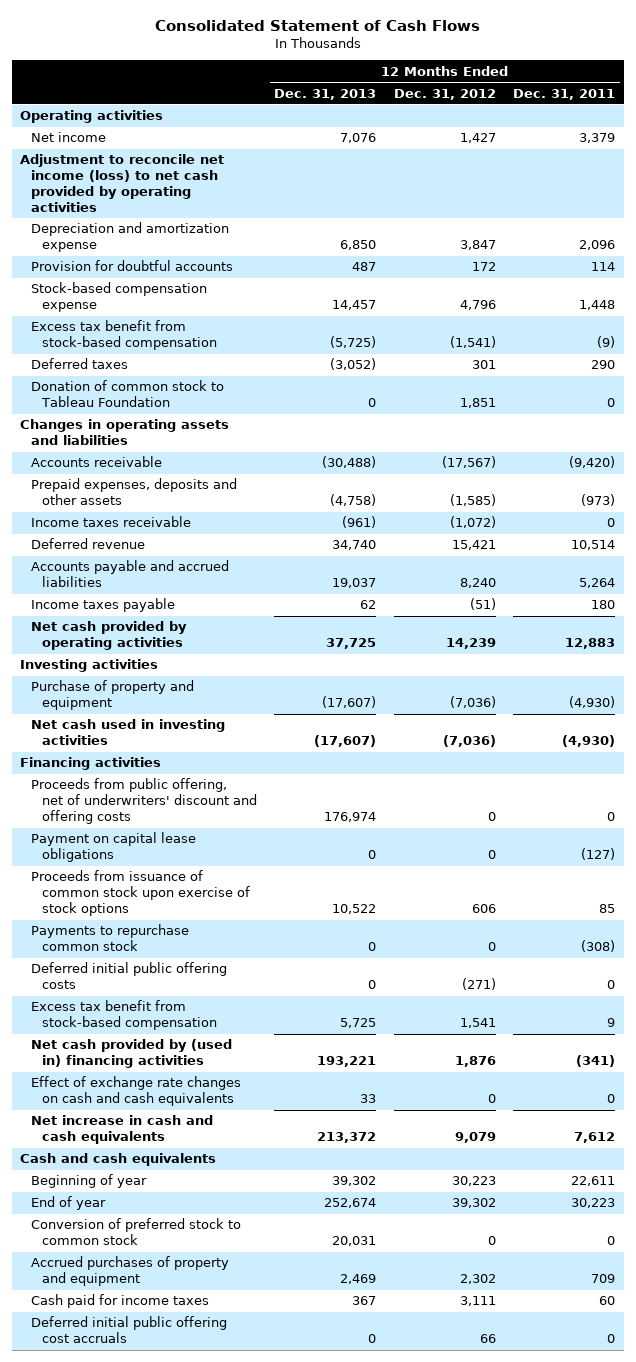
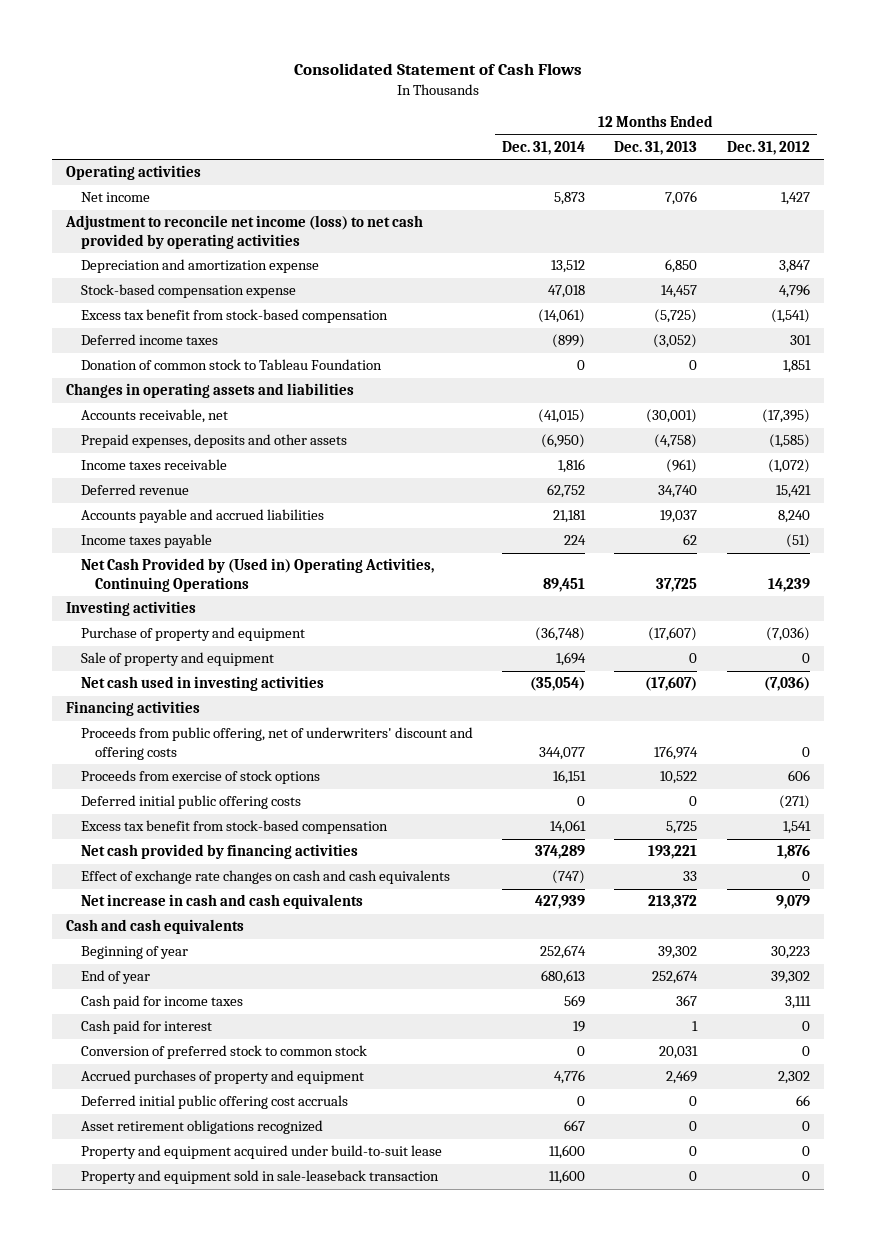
[513,88,616,100] Dec. 31, 2011 -> none
none -> [502,141,586,156] Dec. 31, 2014
[31,260,234,272] Provision for doubtful accounts -> none
[31,358,129,370] Deferred taxes -> [80,334,218,346] Deferred income taxes
[31,456,163,468] Accounts receivable -> [80,409,228,424] Accounts receivable, net
[322,456,377,469] (30,488) -> [646,409,698,424] (30,001)
[441,456,496,469] (17,567) -> [761,409,810,424] (17,395)
[31,621,188,651] Net cash provided by operating activities -> [80,558,434,592] Net Cash Provided by (Used in) Operating Activities, Continuing Operations
none -> [80,652,274,667] Sale of property and equipment
[31,832,197,863] Payment on capital lease obligations -> none
[31,924,190,952] Payments to repurchase common stock -> none
[31,870,250,917] Proceeds from issuance of common stock upon exercise of stock options -> [80,770,320,785] Proceeds from exercise of stock options
[31,1039,233,1069] Net cash provided by (used in) financing activities -> [80,844,358,860] Net cash provided by financing activities
[31,1294,210,1309] Cash paid for income taxes -> [80,995,243,1010] Cash paid for income taxes
none -> [80,1020,212,1035] Cash paid for interest
none -> [80,1120,323,1135] Asset retirement obligations recognized
none -> [80,1145,442,1160] Property and equipment acquired under build-to-suit lease
none -> [80,1170,439,1185] Property and equipment sold in sale-leaseback transaction

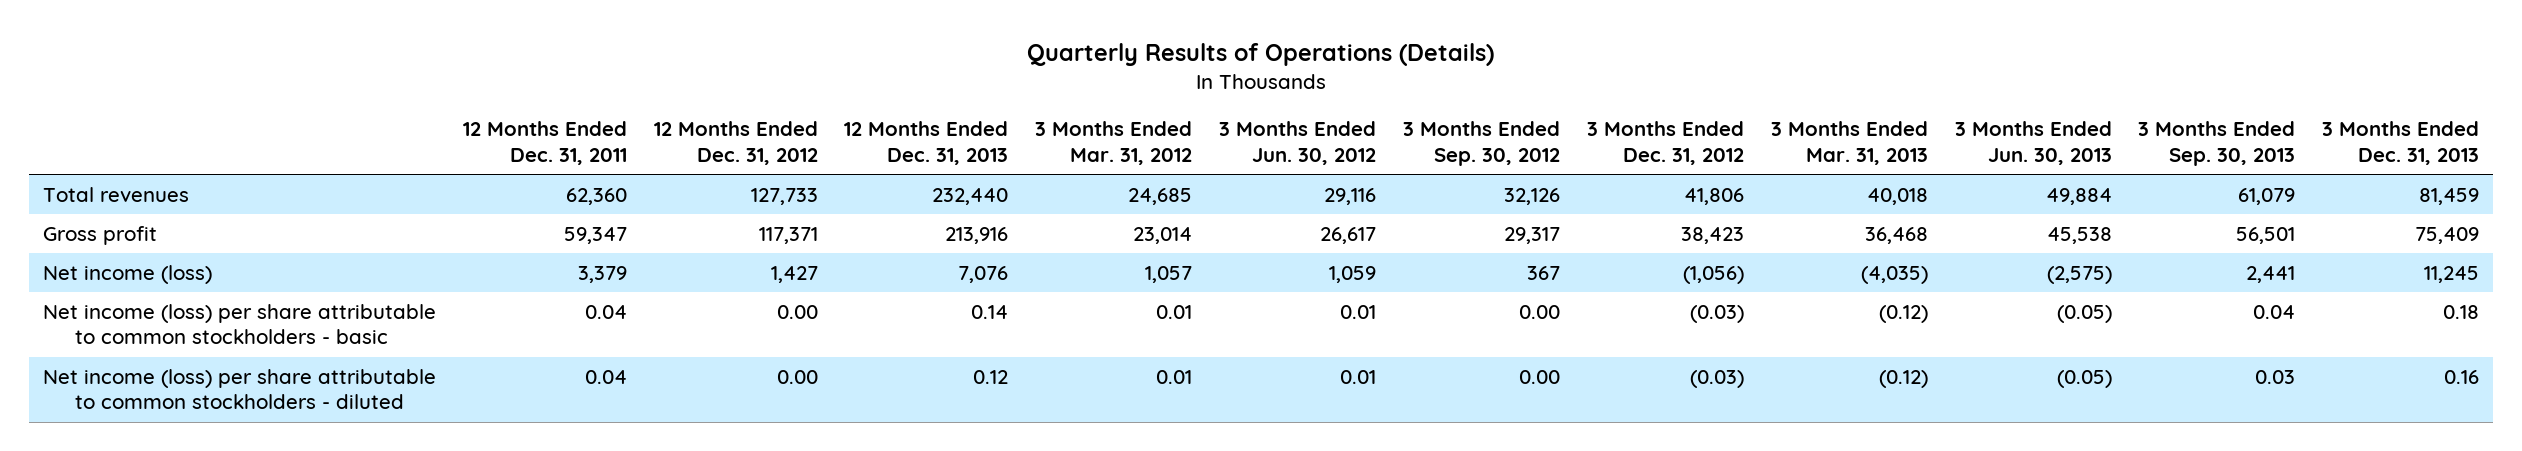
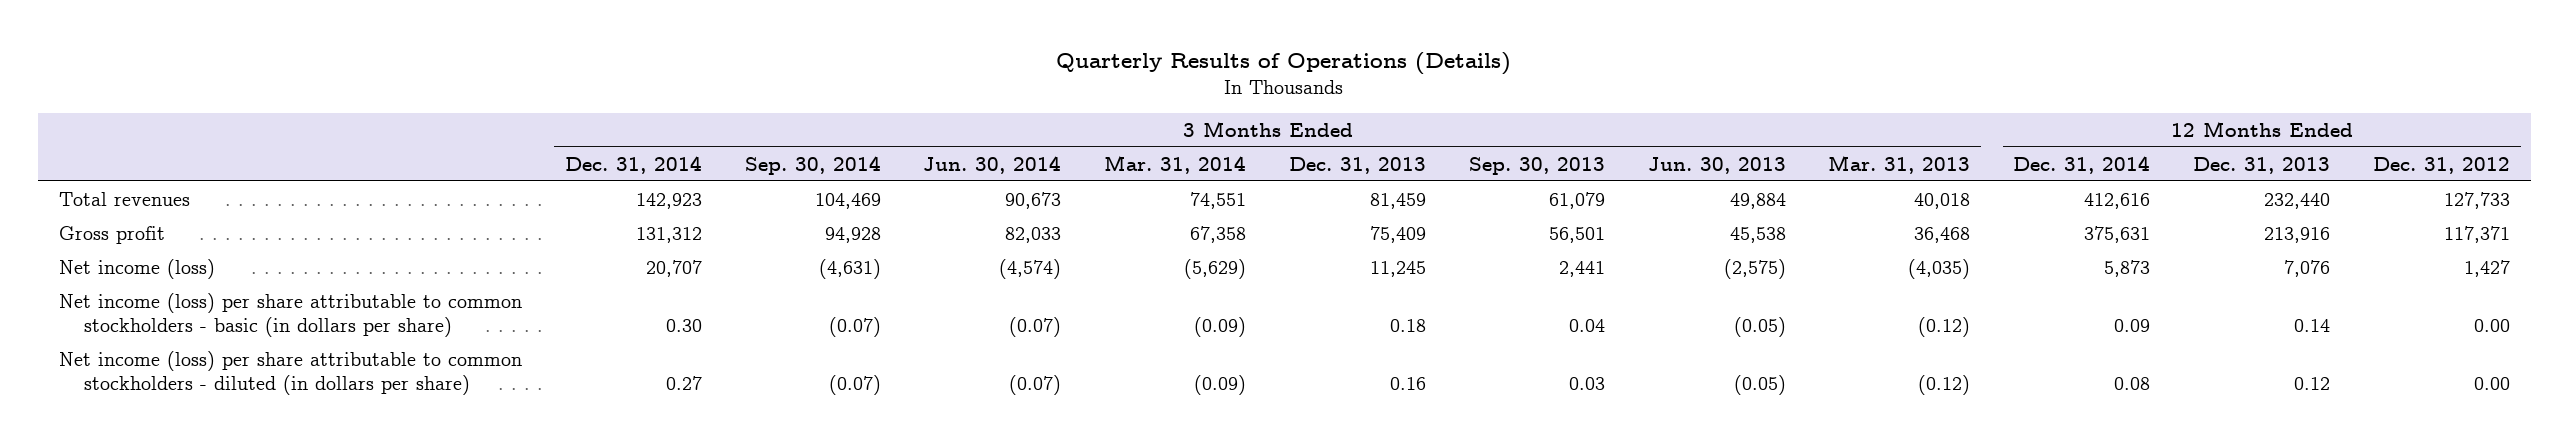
[462,121,627,165] 12 Months Ended Dec. 31, 2011 -> none
[1035,121,1193,165] 3 Months Ended Mar. 31, 2012 -> none
[1219,121,1377,165] 3 Months Ended Jun. 30, 2012 -> none
[1403,121,1561,166] 3 Months Ended Sep. 30, 2012 -> none
[1586,121,1744,165] 3 Months Ended Dec. 31, 2012 -> none
none -> [564,155,702,174] Dec. 31, 2014
none -> [744,155,881,175] Sep. 30, 2014
none -> [923,155,1062,174] Jun. 30, 2014
none -> [1104,154,1247,174] Mar. 31, 2014
none -> [2013,155,2151,174] Dec. 31, 2014
[42,303,436,345] Net income (loss) per share attributable to common stockholders - basic -> [58,292,522,337] Net income (loss) per share attributable to common stockholders - basic (in dollars per share)
[42,368,436,410] Net income (loss) per share attributable to common stockholders - diluted -> [58,350,522,395] Net income (loss) per share attributable to common stockholders - diluted (in dollars per share)

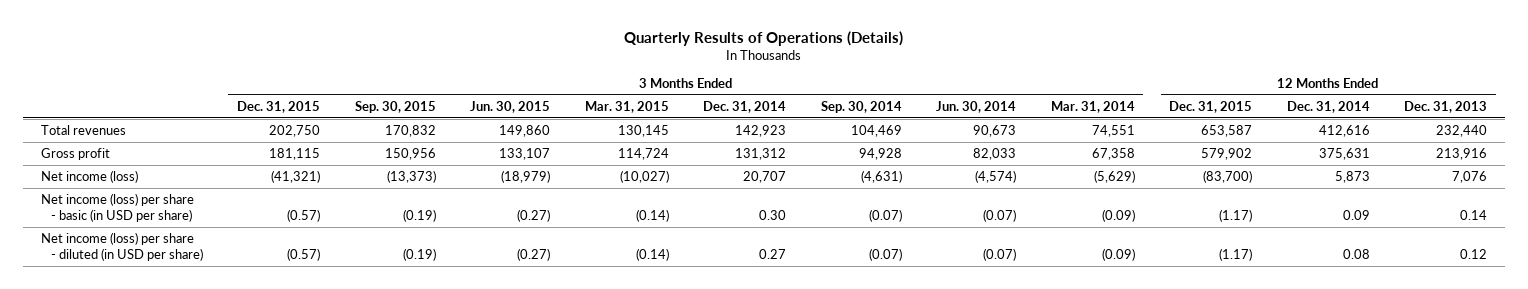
[1289,156,1427,174] Dec. 31, 2013 -> none
[1468,156,1605,175] Sep. 30, 2013 -> none
[1647,156,1786,174] Jun. 30, 2013 -> none
[1828,154,1971,174] Mar. 31, 2013 -> none
[2372,156,2510,174] Dec. 31, 2012 -> none
none -> [237,100,321,113] Dec. 31, 2015
none -> [354,100,436,113] Sep. 30, 2015
none -> [470,100,551,113] Jun. 30, 2015
none -> [584,100,669,113] Mar. 31, 2015
none -> [1169,100,1253,113] Dec. 31, 2015
[58,292,522,337] Net income (loss) per share attributable to common stockholders - basic (in dollars per share) -> [40,192,194,223] Net income (loss) per share - basic (in USD per share)
[58,350,522,395] Net income (loss) per share attributable to common stockholders - diluted (in dollars per share) -> [40,231,203,262] Net income (loss) per share - diluted (in USD per share)

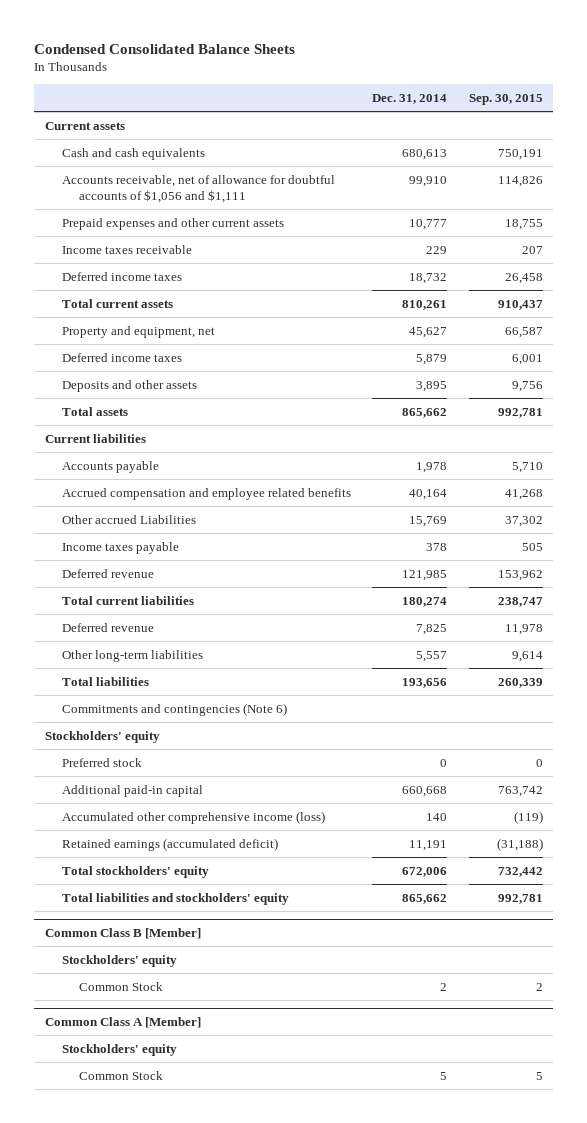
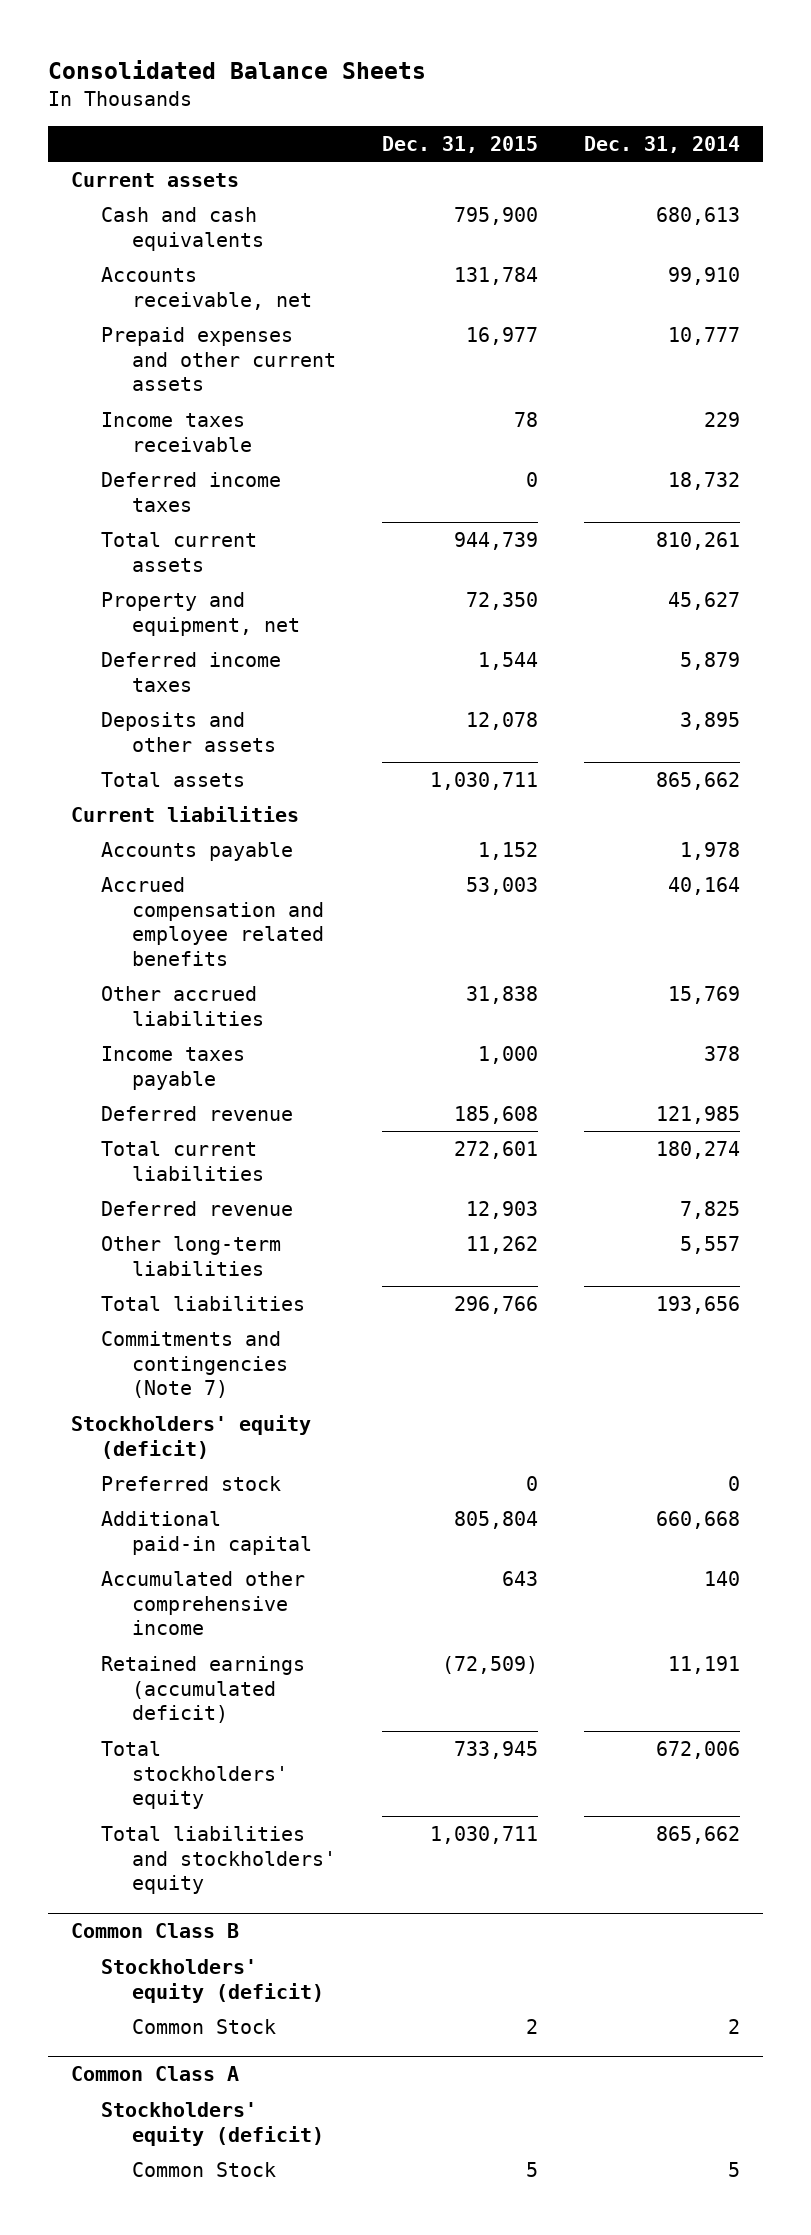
[33,43,295,54] Condensed Consolidated Balance Sheets -> [48,60,427,80] Consolidated Balance Sheets
[468,94,543,106] Sep. 30, 2015 -> none
none -> [381,136,538,154] Dec. 31, 2015
[61,174,335,204] Accounts receivable, net of allowance for doubtful accounts of $1,056 and $1,111 -> [101,266,312,310] Accounts receivable, net
[61,514,196,524] Other accrued Liabilities -> [101,985,264,1026] Other accrued liabilities
[61,702,287,716] Commitments and contingencies (Note 6) -> [101,1330,288,1399] Commitments and contingencies (Note 7)
[44,730,160,743] Stockholders' equity -> [71,1414,312,1459] Stockholders' equity (deficit)
[61,810,325,824] Accumulated other comprehensive income (loss) -> [101,1570,306,1636] Accumulated other comprehensive income
[44,927,201,939] Common Class B [Member] -> [71,1923,240,1939] Common Class B
[61,954,177,967] Stockholders' equity -> [101,1958,324,2003] Stockholders' equity (deficit)
[44,1016,201,1028] Common Class A [Member] -> [71,2066,240,2082] Common Class A
[61,1043,177,1056] Stockholders' equity -> [101,2101,324,2146] Stockholders' equity (deficit)

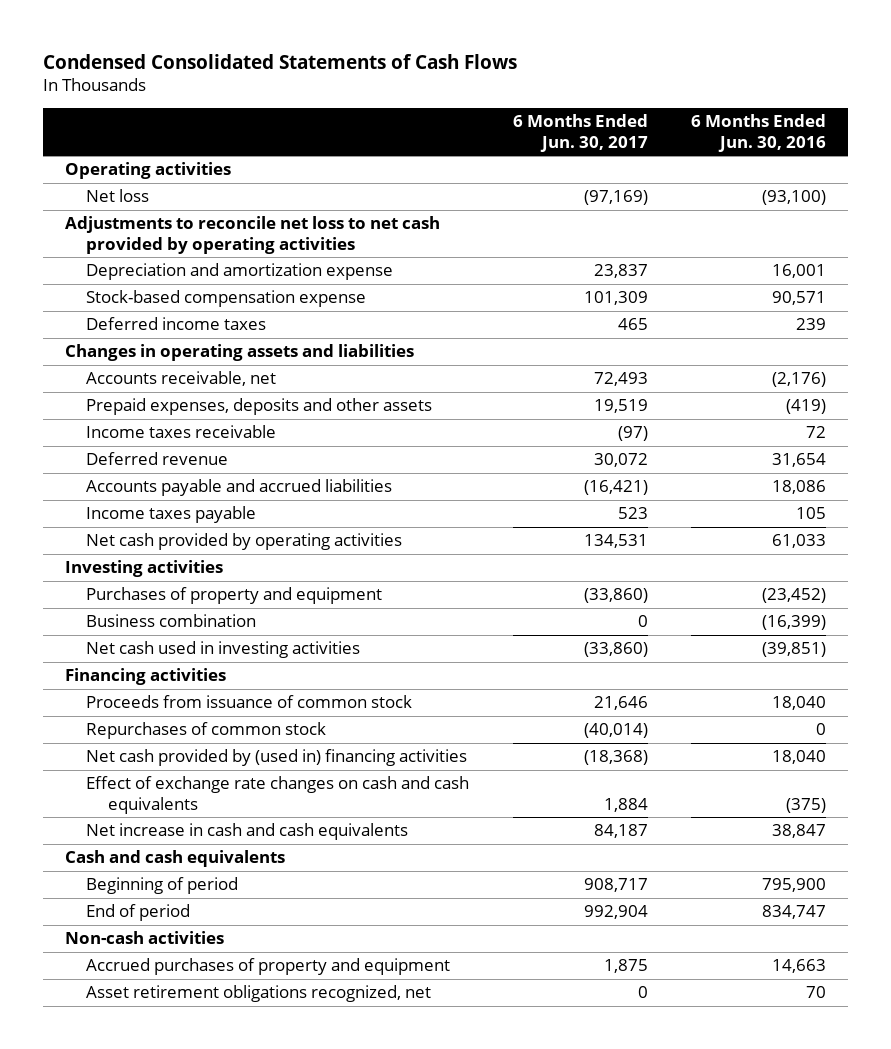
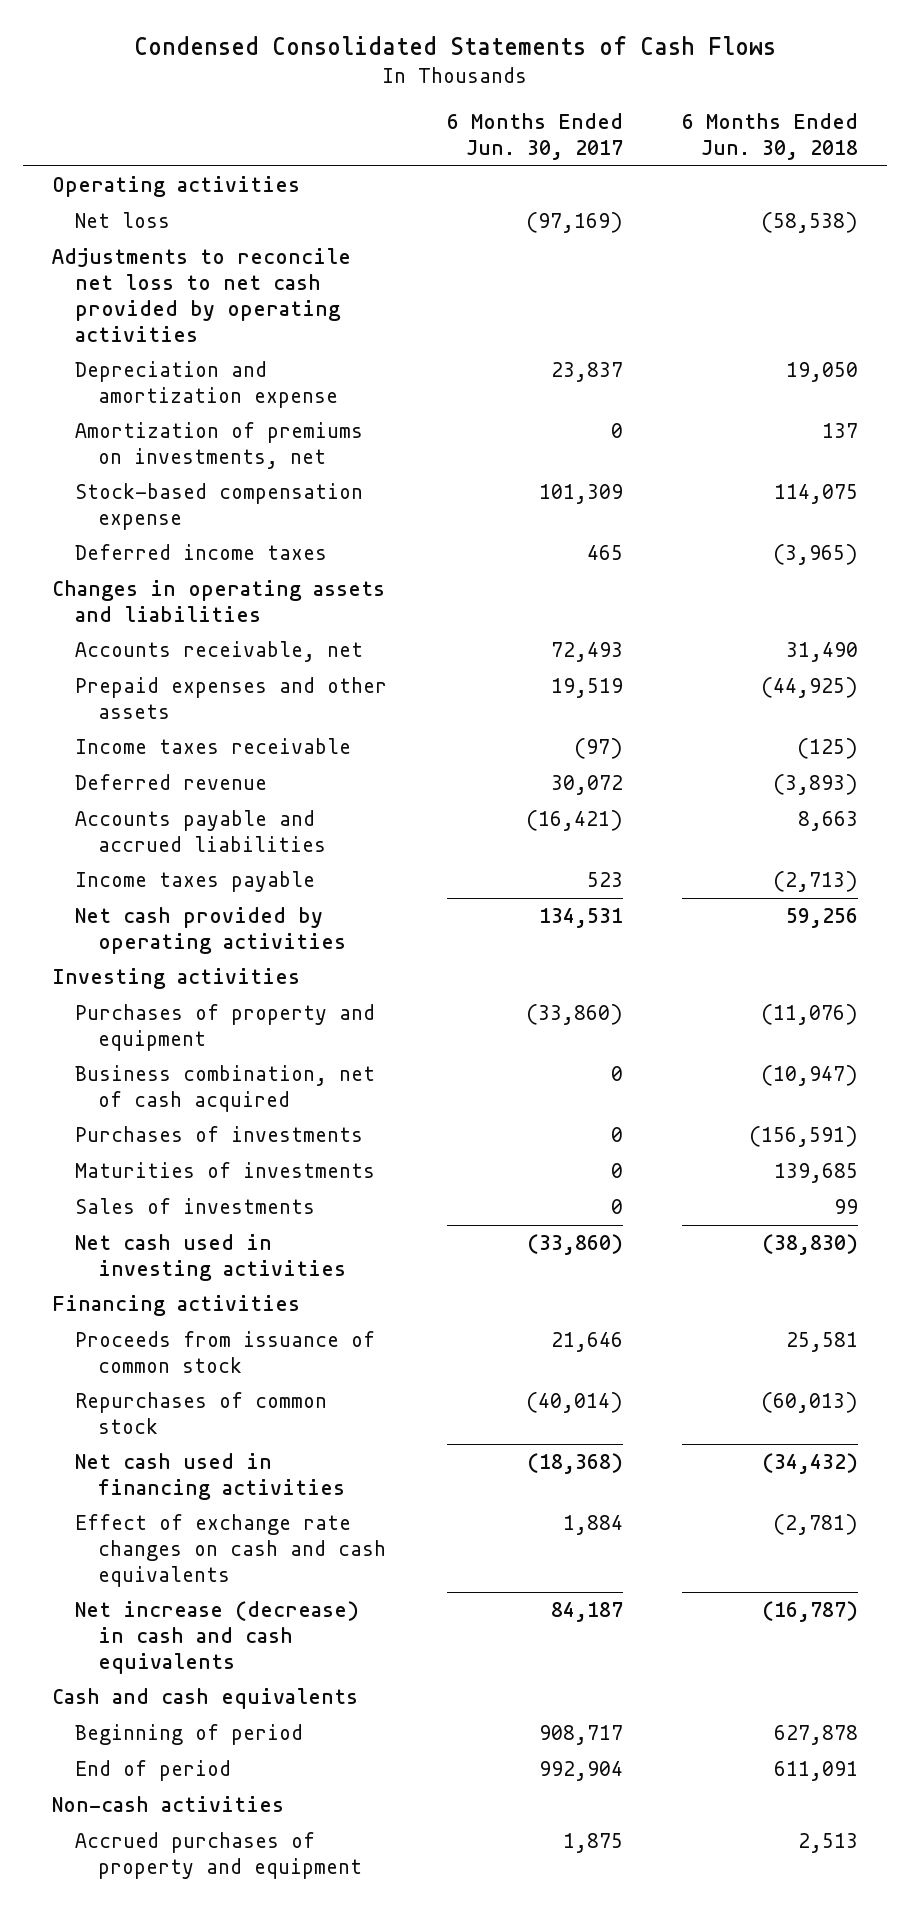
[690,114,826,152] 6 Months Ended Jun. 30, 2016 -> none
none -> [681,113,858,160] 6 Months Ended Jun. 30, 2018
none -> [75,421,364,469] Amortization of premiums on investments, net
[86,398,433,416] Prepaid expenses, deposits and other assets -> [75,676,388,719] Prepaid expenses and other assets
[86,614,257,628] Business combination -> [75,1064,376,1112] Business combination, net of cash acquired
none -> [75,1125,364,1142] Purchases of investments
none -> [75,1161,376,1178] Maturities of investments
none -> [75,1197,316,1214] Sales of investments
[86,749,468,767] Net cash provided by (used in) financing activities -> [75,1452,346,1500] Net cash used in financing activities
[86,823,409,841] Net increase in cash and cash equivalents -> [75,1600,360,1674] Net increase (decrease) in cash and cash equivalents
[86,985,432,1003] Asset retirement obligations recognized, net -> none

